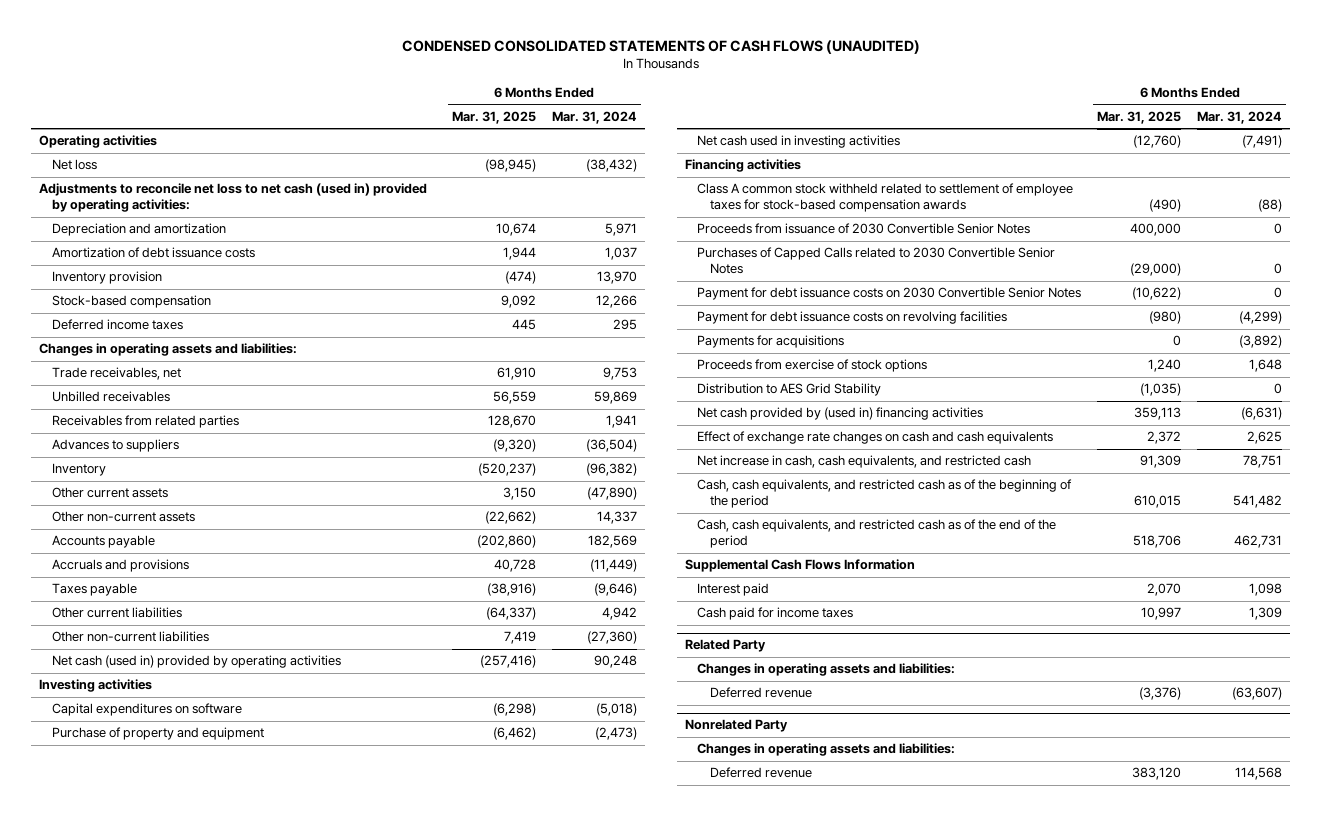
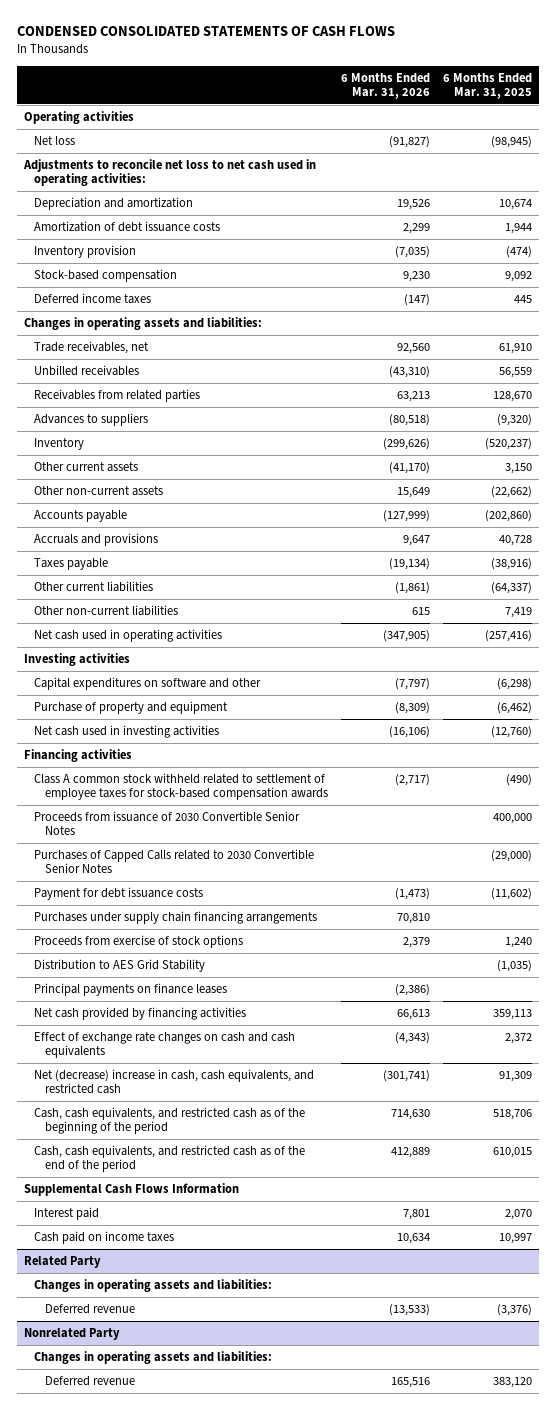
[401,39,920,54] CONDENSED CONSOLIDATED STATEMENTS OF CASH FLOWS (UNAUDITED) -> [17,26,396,37] CONDENSED CONSOLIDATED STATEMENTS OF CASH FLOWS
[551,111,637,125] Mar. 31, 2024 -> none
none -> [340,72,430,100] 6 Months Ended Mar. 31, 2026
[39,183,428,213] Adjustments to reconcile net loss to net cash (used in) provided by operating activities: -> [22,158,316,187] Adjustments to reconcile net loss to net cash used in operating activities:
[51,655,341,669] Net cash (used in) provided by operating activities -> [34,628,223,642] Net cash used in operating activities
[51,703,242,717] Capital expenditures on software -> [34,676,262,690] Capital expenditures on software and other
[697,287,1082,301] Payment for debt issuance costs on 2030 Convertible Senior Notes -> none
[697,311,1008,325] Payment for debt issuance costs on revolving facilities -> none
[697,335,845,349] Payments for acquisitions -> [34,886,204,900] Payment for debt issuance costs
[1173,335,1182,347] 0 -> [491,887,533,900] (11,602)
none -> [34,910,318,924] Purchases under supply chain financing arrangements
none -> [34,982,228,996] Principal payments on finance leases
[697,407,984,421] Net cash provided by (used in) financing activities -> [34,1006,247,1020] Net cash provided by financing activities
[697,455,1032,469] Net increase in cash, cash equivalents, and restricted cash -> [34,1068,315,1095] Net (decrease) increase in cash, cash equivalents, and restricted cash
[1134,495,1182,509] 610,015 -> [493,1108,533,1120] 518,706
[1133,535,1182,549] 518,706 -> [493,1146,533,1158] 610,015
[697,607,854,621] Cash paid for income taxes -> [34,1230,175,1244] Cash paid on income taxes

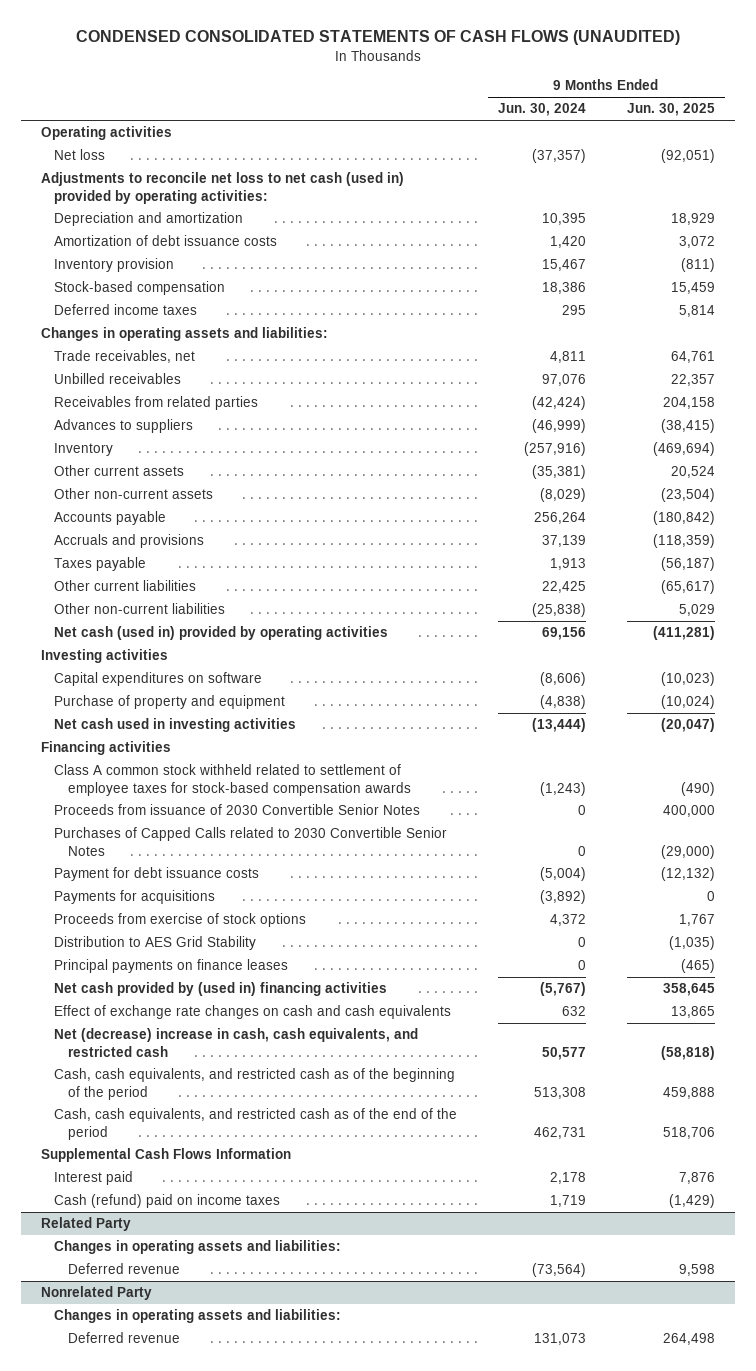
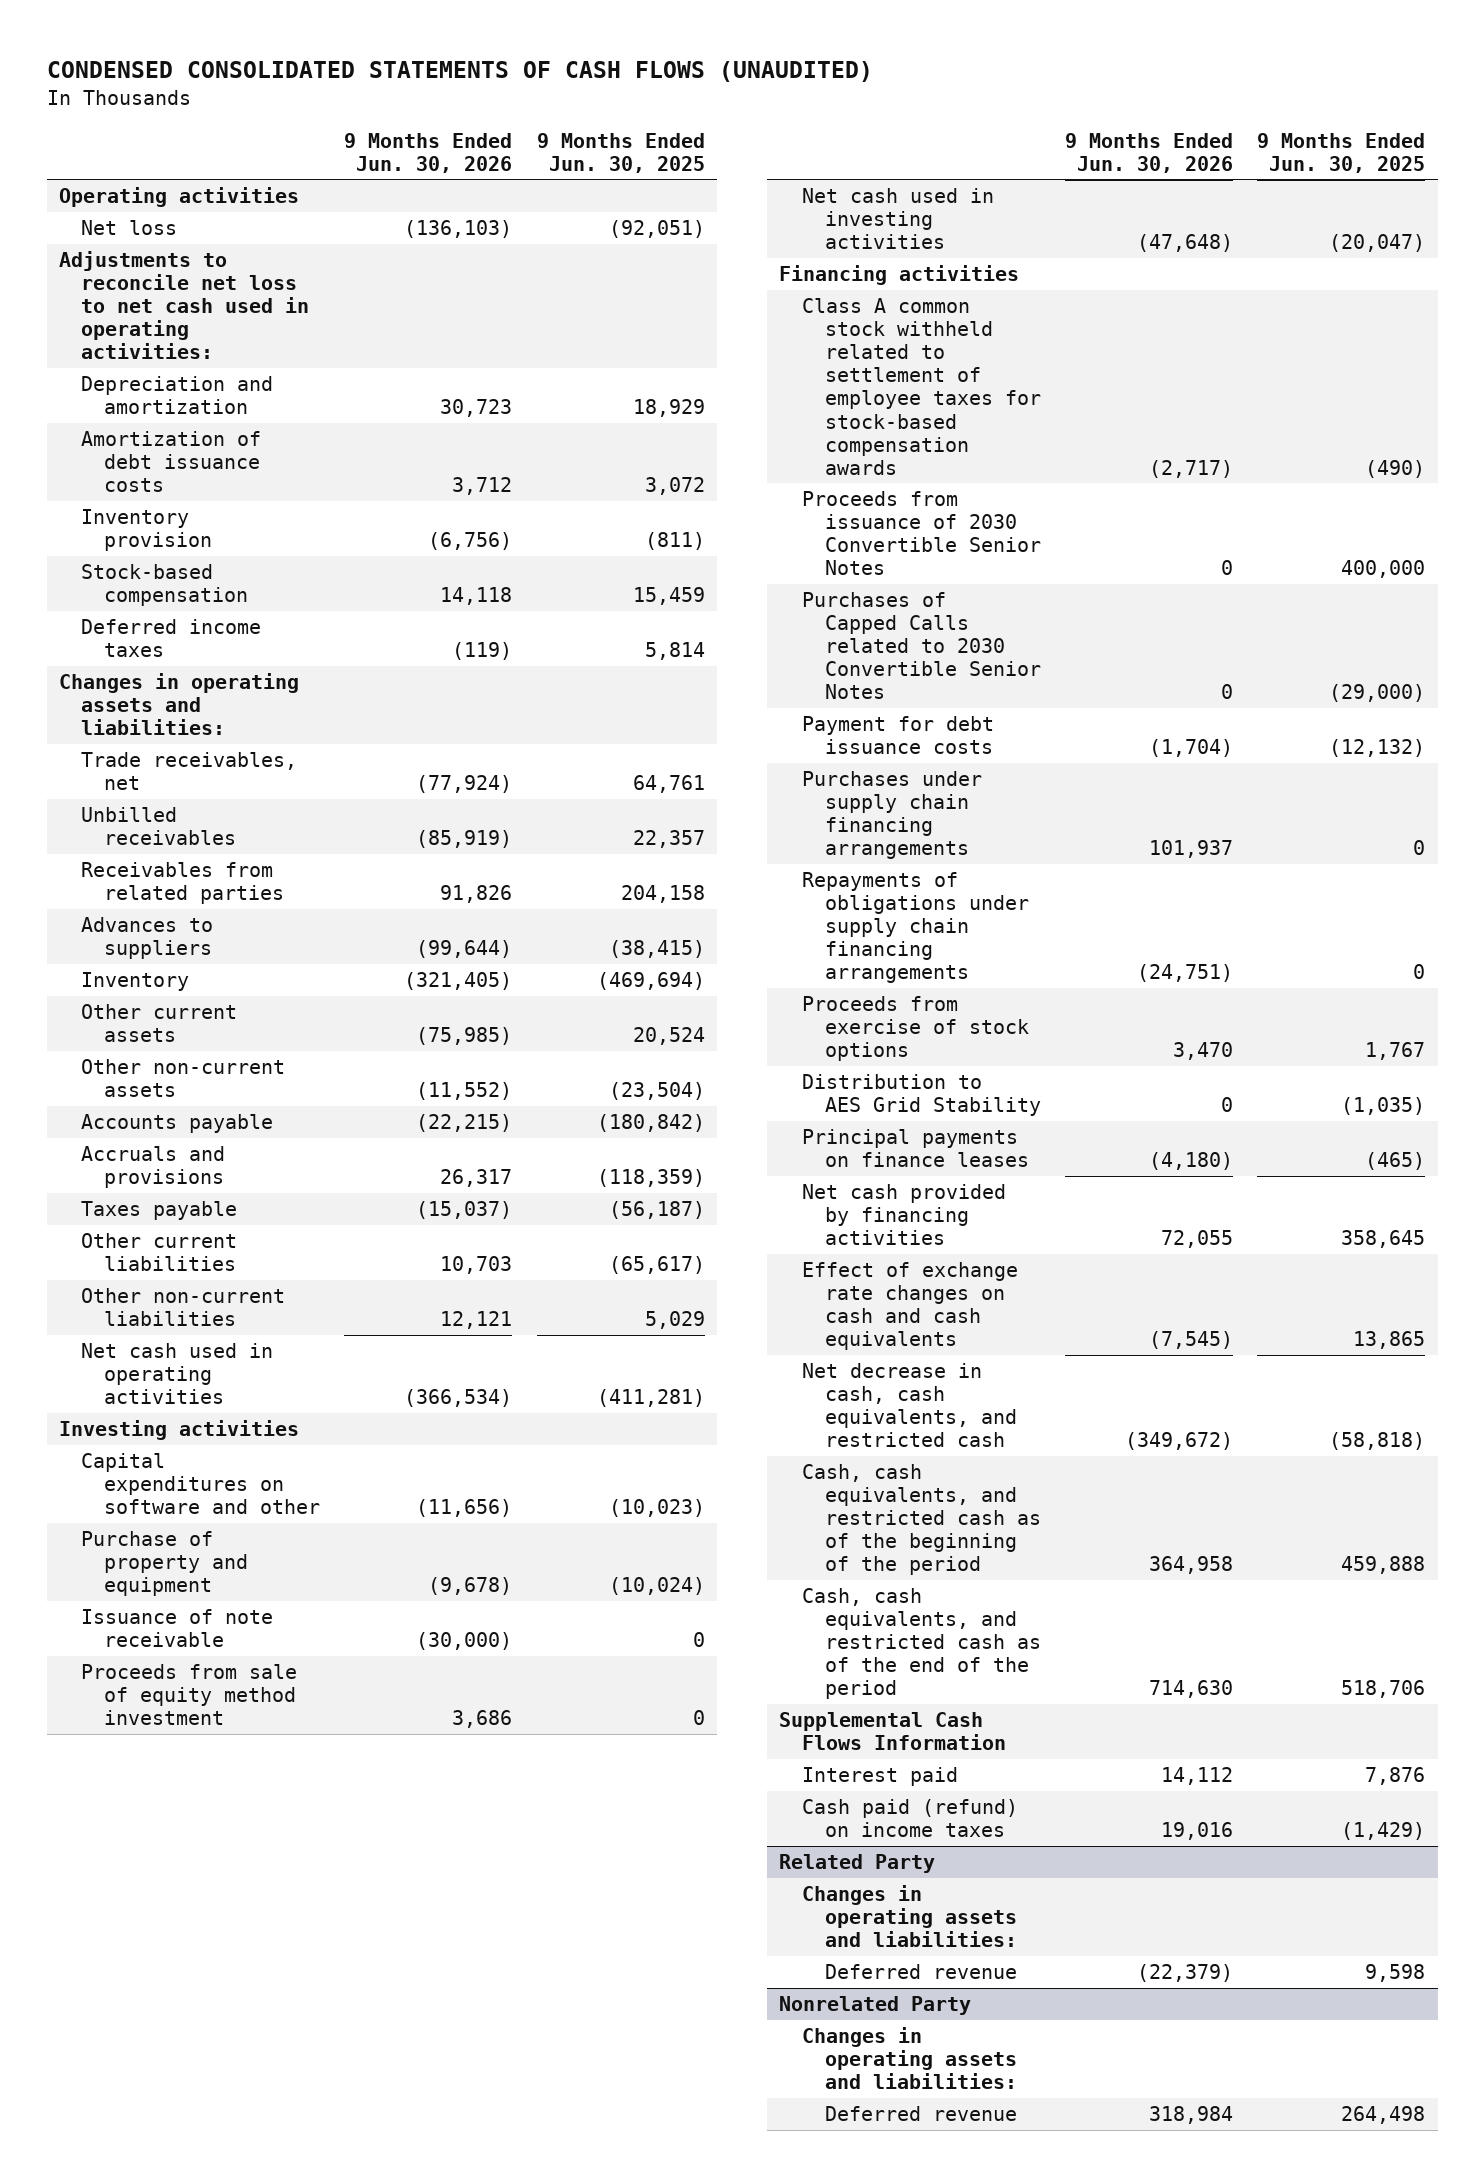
[498,103,587,117] Jun. 30, 2024 -> none
none -> [344,132,513,173] 9 Months Ended Jun. 30, 2026
[40,172,404,204] Adjustments to reconcile net loss to net cash (used in) provided by operating activities: -> [58,251,310,360] Adjustments to reconcile net loss to net cash used in operating activities:
[54,626,389,641] Net cash (used in) provided by operating activities -> [81,1343,274,1405] Net cash used in operating activities
[54,672,263,687] Capital expenditures on software -> [81,1453,320,1515] Capital expenditures on software and other
none -> [81,1609,274,1648] Issuance of note receivable
none -> [81,1664,298,1726] Proceeds from sale of equity method investment
[54,890,216,905] Payments for acquisitions -> none
none -> [801,771,982,860] Purchases under supply chain financing arrangements
none -> [801,872,1029,984] Repayments of obligations under supply chain financing arrangements
[54,982,388,997] Net cash provided by (used in) financing activities -> [801,1184,1006,1246] Net cash provided by financing activities
[54,1028,419,1057] Net (decrease) increase in cash, cash equivalents, and restricted cash -> [801,1363,1017,1448] Net decrease in cash, cash equivalents, and restricted cash
[54,1194,281,1209] Cash (refund) paid on income taxes -> [801,1799,1018,1838] Cash paid (refund) on income taxes

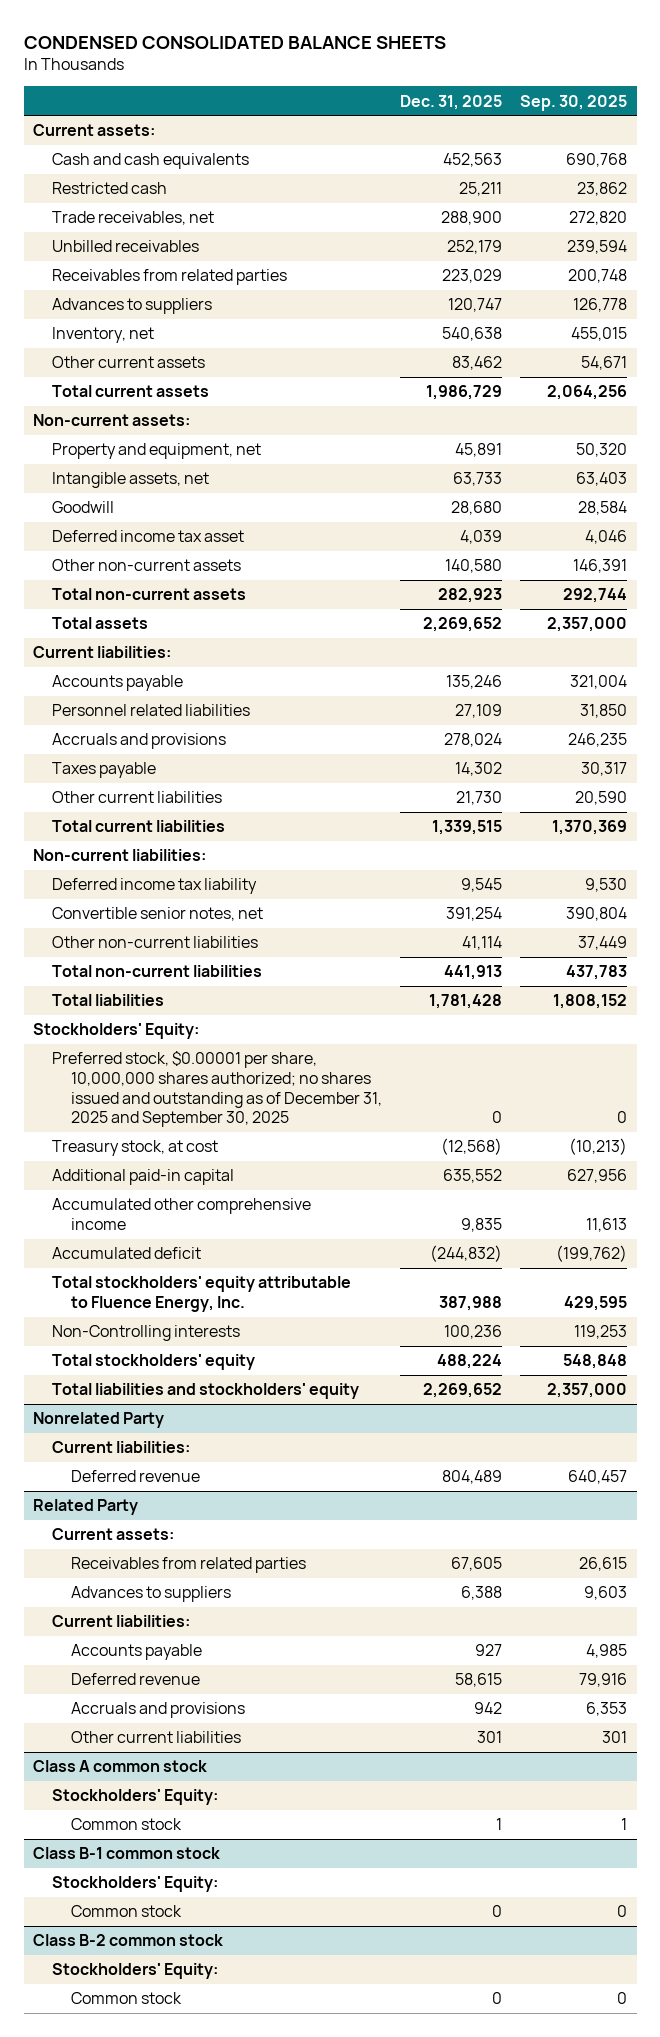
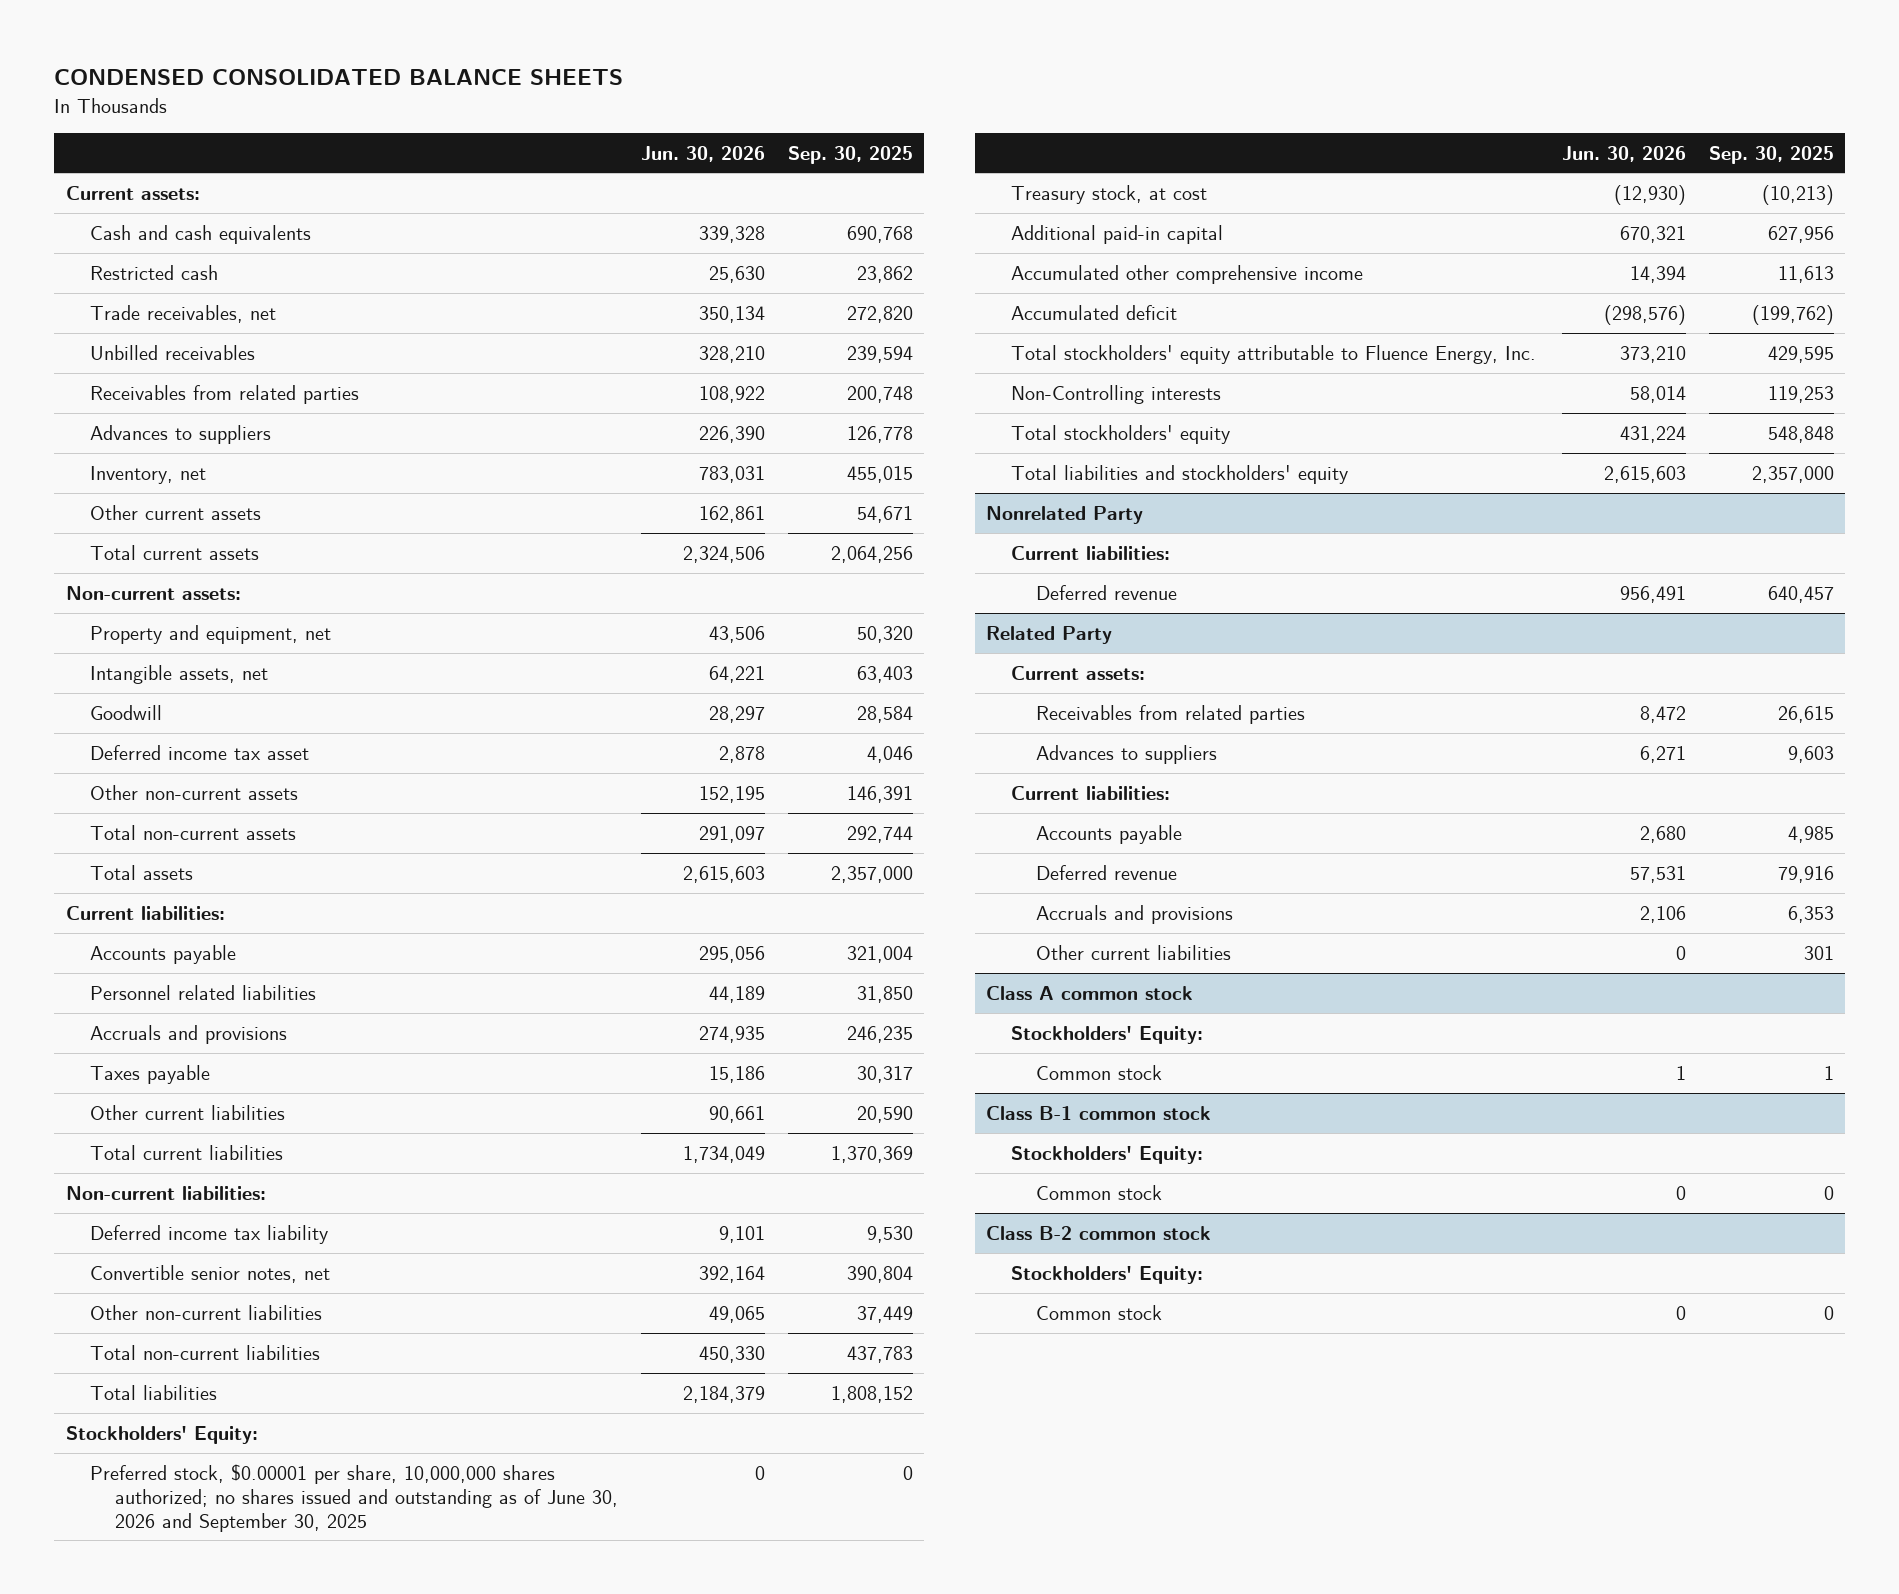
[400,94,503,110] Dec. 31, 2025 -> none
none -> [640,145,765,162] Jun. 30, 2026
[51,1051,382,1128] Preferred stock, $0.00001 per share, 10,000,000 shares authorized; no shares issued and outstanding as of December 31, 2025 and September 30, 2025 -> [90,1463,618,1532] Preferred stock, $0.00001 per share, 10,000,000 shares authorized; no shares issued and outstanding as of June 30, 2026 and September 30, 2025

